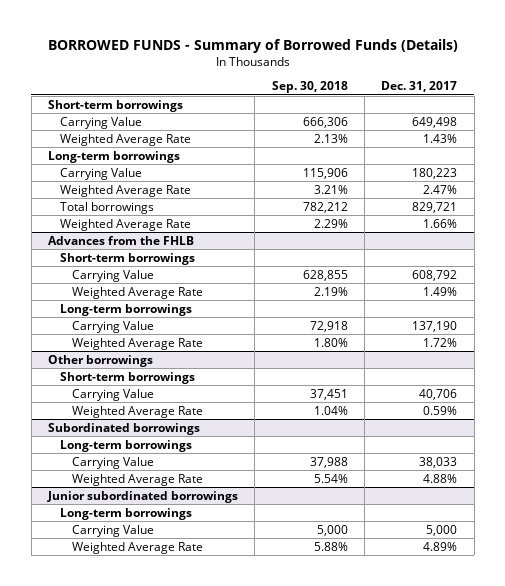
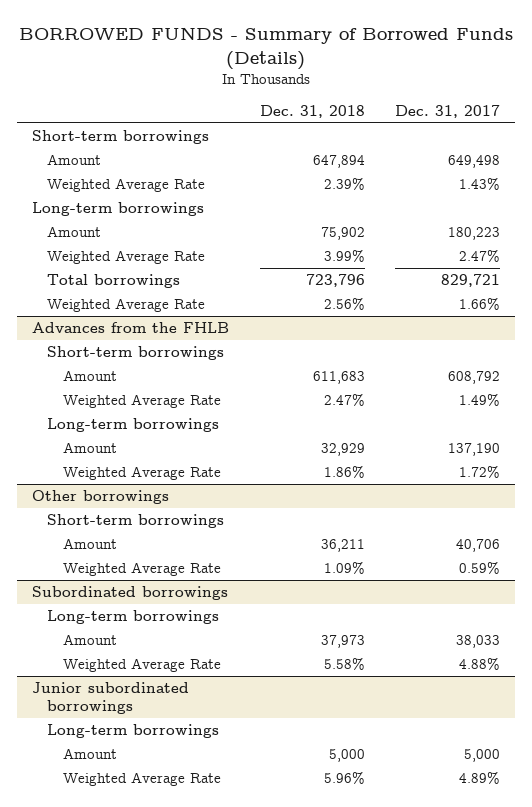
[271,81,348,94] Sep. 30, 2018 -> none
none -> [259,105,365,119] Dec. 31, 2018
[60,116,143,129] Carrying Value -> [47,154,102,166] Amount
[60,167,143,180] Carrying Value -> [47,226,102,238] Amount
[72,269,155,282] Carrying Value -> [62,370,117,382] Amount
[72,320,155,333] Carrying Value -> [62,442,117,454] Amount
[72,388,155,401] Carrying Value -> [62,538,117,550] Amount
[72,456,155,469] Carrying Value -> [62,634,117,646] Amount
[72,524,155,537] Carrying Value -> [62,748,117,760] Amount

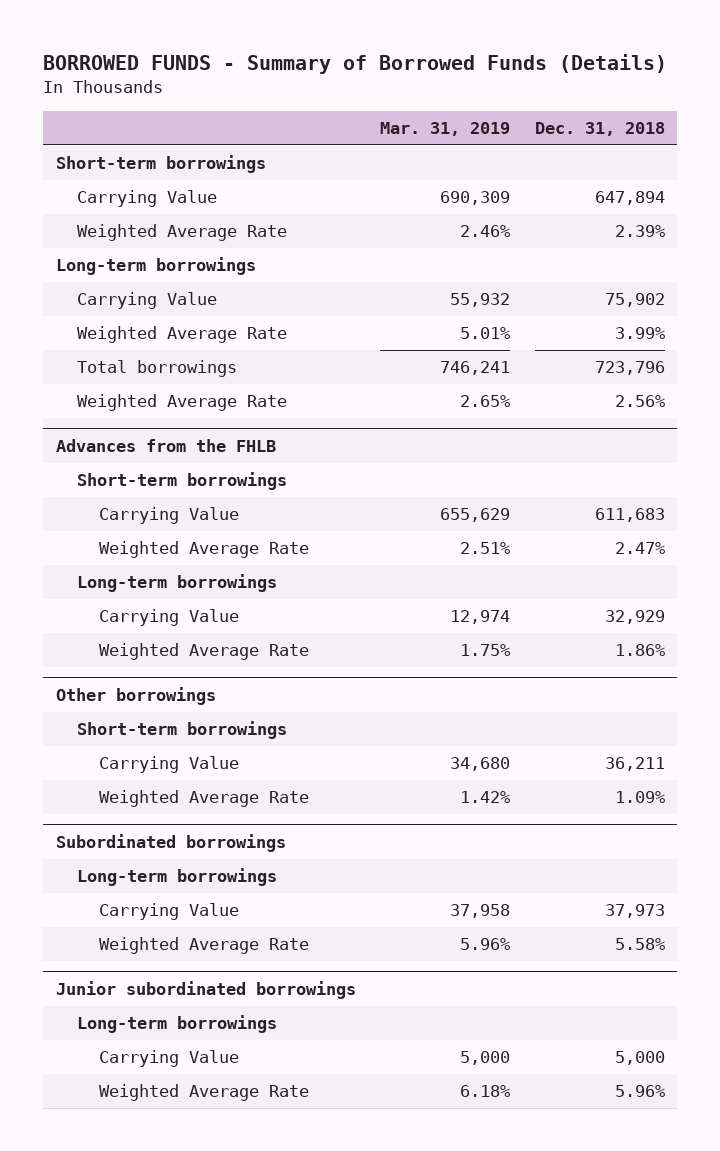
[395,105,501,119] Dec. 31, 2017 -> none
none -> [380,122,511,137] Mar. 31, 2019
[47,154,102,166] Amount -> [77,190,218,208] Carrying Value
[47,226,102,238] Amount -> [77,292,218,310] Carrying Value
[62,370,117,382] Amount -> [98,507,239,525] Carrying Value
[62,442,117,454] Amount -> [98,609,239,627] Carrying Value
[62,538,117,550] Amount -> [98,756,239,774] Carrying Value
[62,634,117,646] Amount -> [98,903,239,921] Carrying Value
[62,748,117,760] Amount -> [98,1050,239,1068] Carrying Value

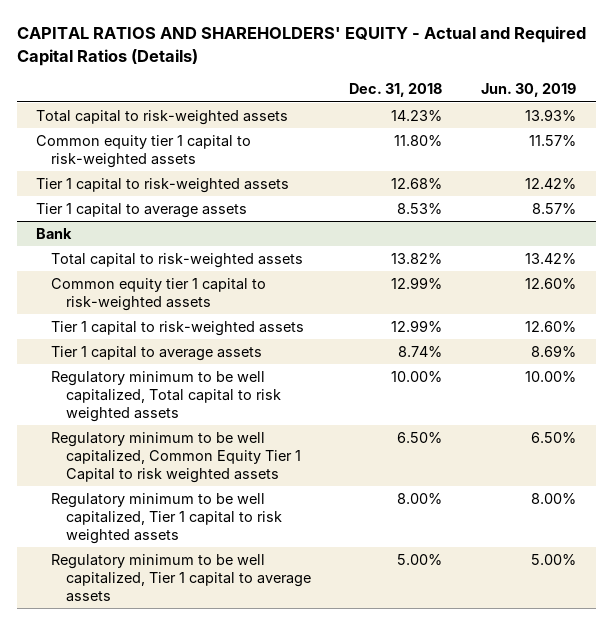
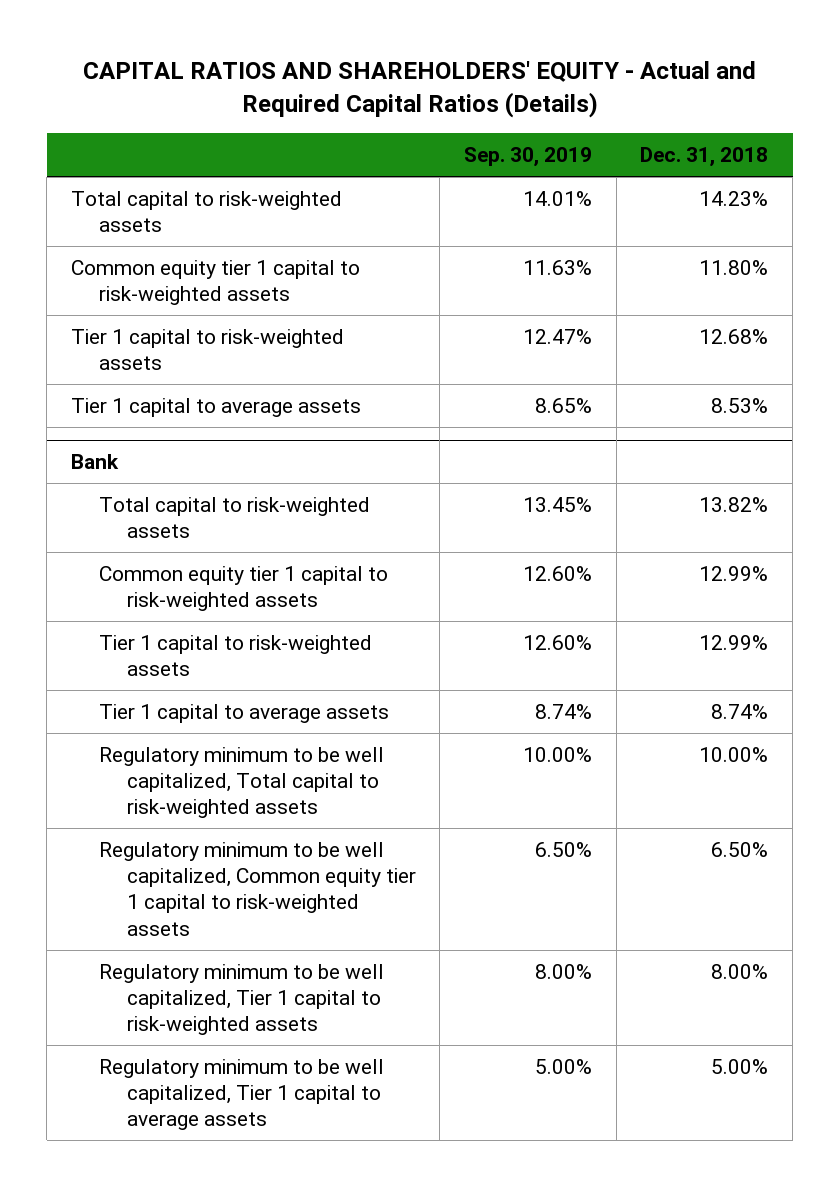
[481,83,577,98] Jun. 30, 2019 -> none
none -> [464,147,593,168] Sep. 30, 2019
[50,370,281,423] Regulatory minimum to be well capitalized, Total capital to risk weighted assets -> [98,747,384,819] Regulatory minimum to be well capitalized, Total capital to risk-weighted assets
[50,431,301,484] Regulatory minimum to be well capitalized, Common Equity Tier 1 Capital to risk weighted assets -> [98,842,416,936] Regulatory minimum to be well capitalized, Common equity tier 1 capital to risk-weighted assets
[50,492,282,545] Regulatory minimum to be well capitalized, Tier 1 capital to risk weighted assets -> [98,964,384,1036] Regulatory minimum to be well capitalized, Tier 1 capital to risk-weighted assets

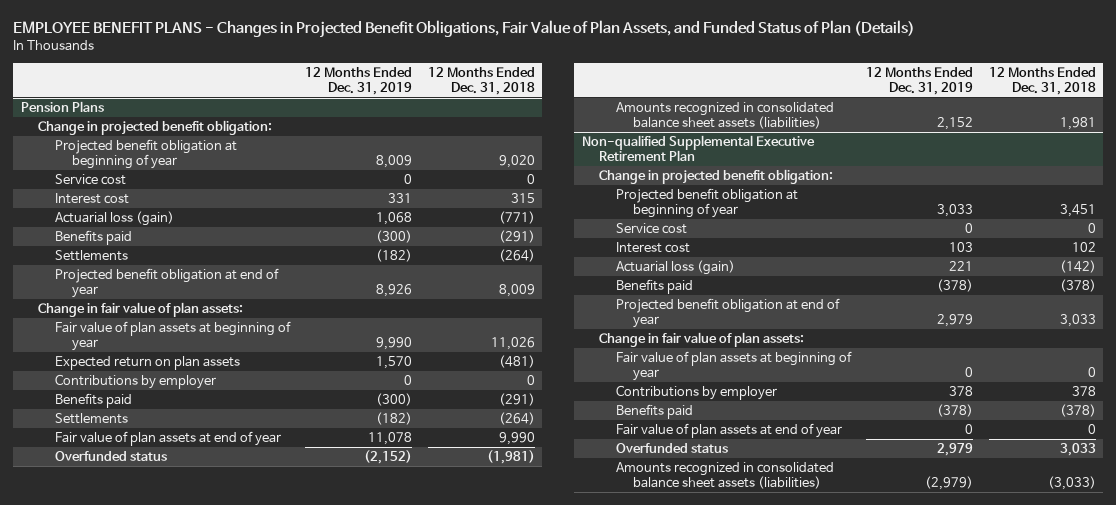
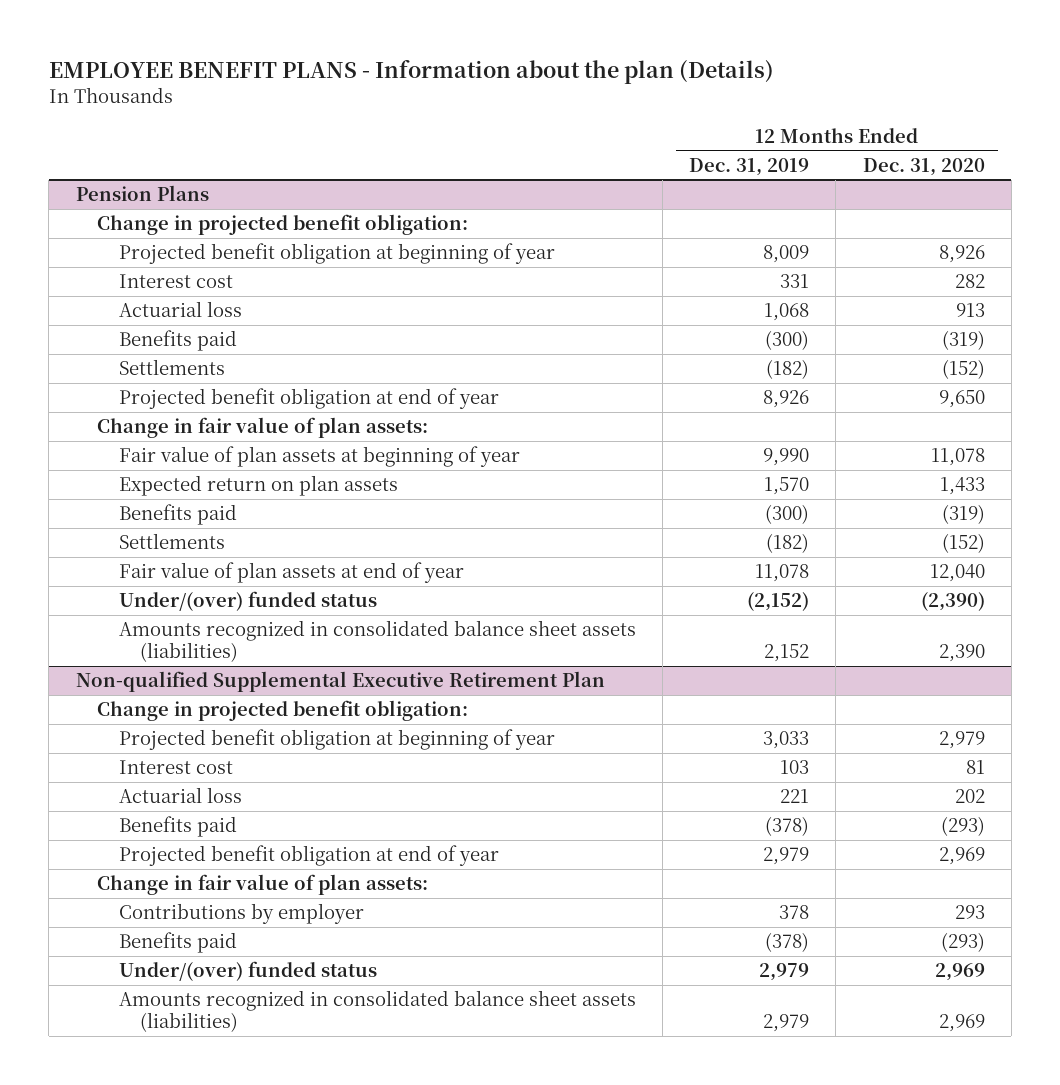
[12,19,915,38] EMPLOYEE BENEFIT PLANS - Changes in Projected Benefit Obligations, Fair Value of Plan Assets, and Funded Status of Plan (Details) -> [48,59,774,84] EMPLOYEE BENEFIT PLANS - Information about the plan (Details)
[427,66,535,96] 12 Months Ended Dec. 31, 2018 -> none
none -> [862,157,985,176] Dec. 31, 2020
[54,173,126,185] Service cost -> none
[54,210,174,226] Actuarial loss (gain) -> [118,301,242,318] Actuarial loss
[54,373,216,389] Contributions by employer -> none
[54,450,167,461] Overfunded status -> [118,591,377,612] Under/(over) funded status
[615,222,687,234] Service cost -> none
[615,259,735,275] Actuarial loss (gain) -> [118,787,242,804] Actuarial loss
[615,350,852,382] Fair value of plan assets at beginning of year -> none
[615,422,842,438] Fair value of plan assets at end of year -> none
[615,442,728,453] Overfunded status -> [118,961,377,982] Under/(over) funded status
[925,476,974,491] (2,979) -> [763,1014,810,1033] 2,979

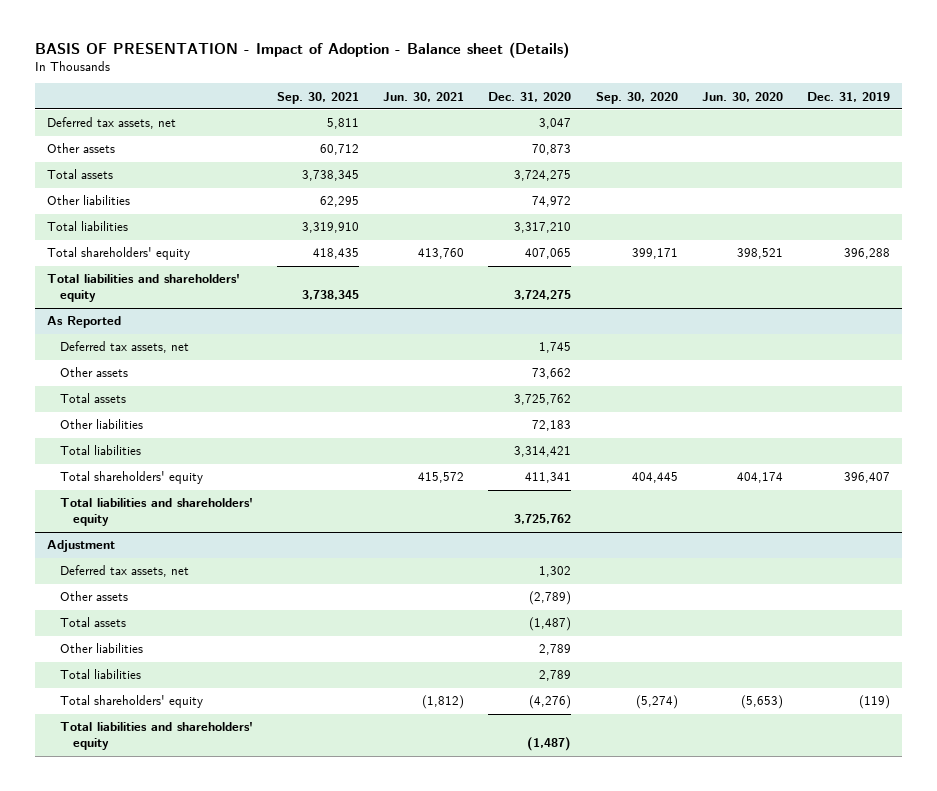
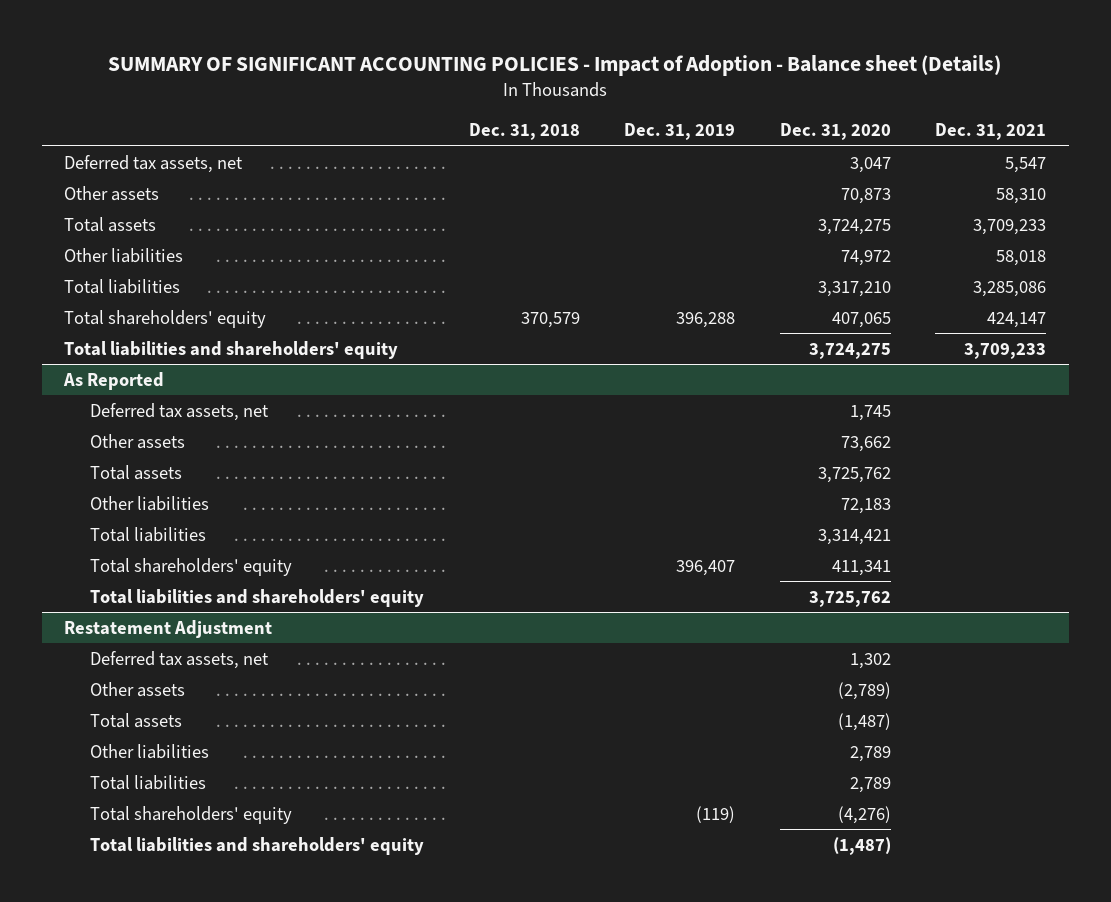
[34,41,569,58] BASIS OF PRESENTATION - Impact of Adoption - Balance sheet (Details) -> [108,54,1002,76] SUMMARY OF SIGNIFICANT ACCOUNTING POLICIES - Impact of Adoption - Balance sheet (Details)
[276,91,359,104] Sep. 30, 2021 -> none
[383,91,465,102] Jun. 30, 2021 -> none
[595,91,678,104] Sep. 30, 2020 -> none
[701,91,783,102] Jun. 30, 2020 -> none
none -> [468,123,580,141] Dec. 31, 2018
none -> [935,123,1047,141] Dec. 31, 2021
[46,540,115,553] Adjustment -> [64,619,273,638] Restatement Adjustment

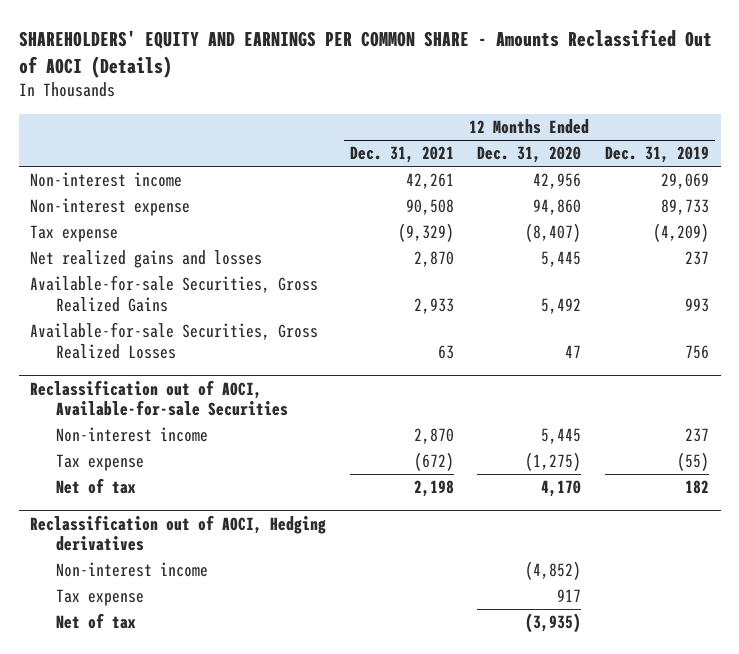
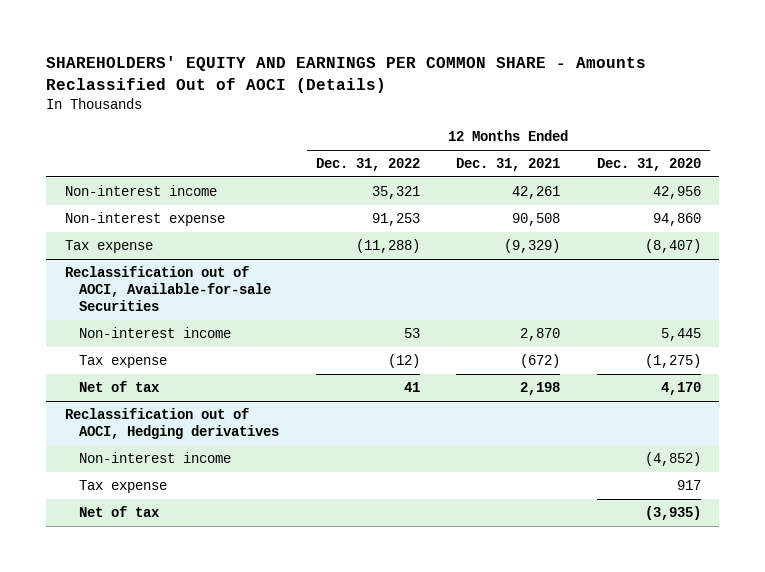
[604,146,709,164] Dec. 31, 2019 -> none
none -> [315,158,420,172] Dec. 31, 2022
[30,250,263,269] Net realized gains and losses -> none
[30,275,319,312] Available-for-sale Securities, Gross Realized Gains -> none
[30,322,319,359] Available-for-sale Securities, Gross Realized Losses -> none

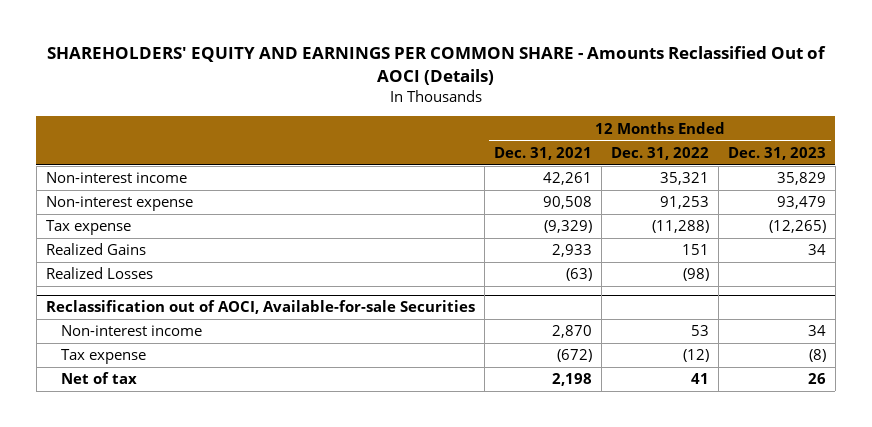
[596,158,701,172] Dec. 31, 2020 -> none
none -> [727,146,826,160] Dec. 31, 2023
none -> [45,243,146,256] Realized Gains
none -> [45,267,153,280] Realized Losses
[64,408,280,440] Reclassification out of AOCI, Hedging derivatives -> none
[79,452,232,464] Non-interest income -> none
[79,480,168,494] Tax expense -> none
[79,506,161,518] Net of tax -> none

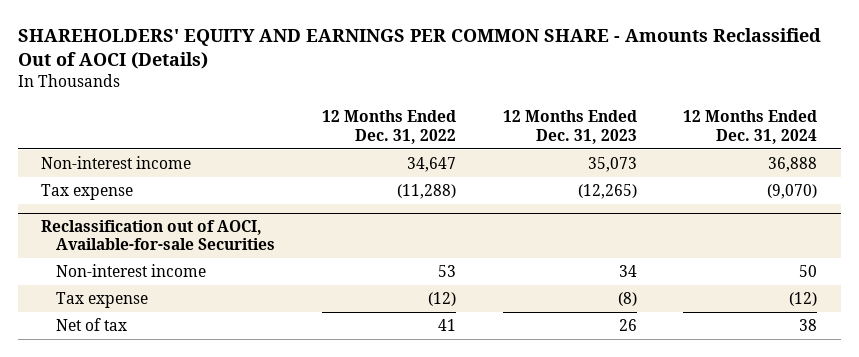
[493,146,592,160] Dec. 31, 2021 -> none
none -> [683,110,818,144] 12 Months Ended Dec. 31, 2024
[45,196,193,212] Non-interest expense -> none
[659,172,709,186] 35,321 -> [407,157,457,173] 34,647
[776,172,826,186] 35,829 -> [587,157,637,173] 35,073
[45,243,146,256] Realized Gains -> none
[45,267,153,280] Realized Losses -> none

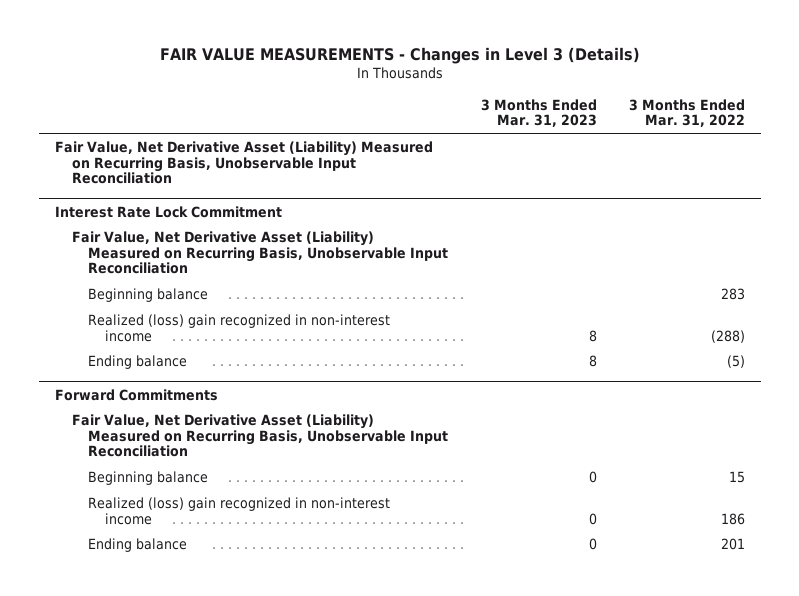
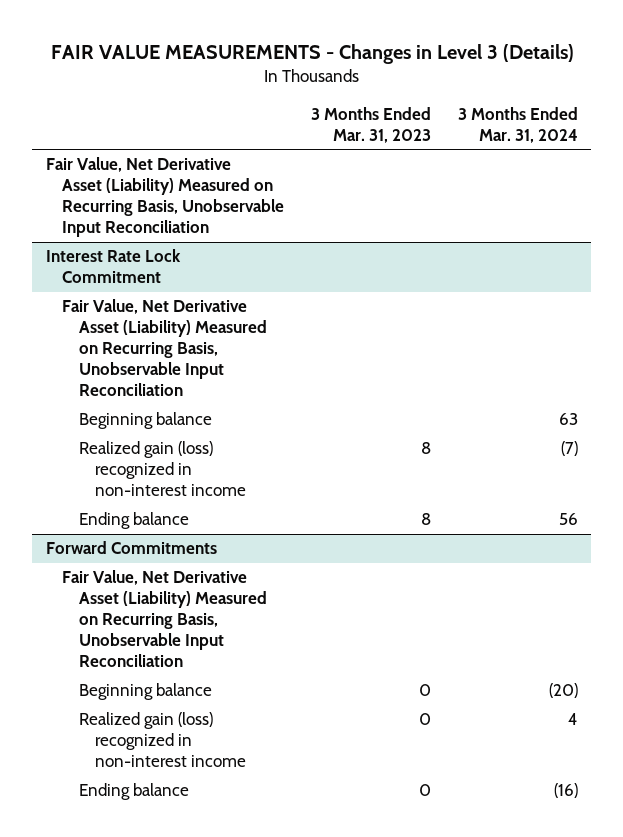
[628,98,745,128] 3 Months Ended Mar. 31, 2022 -> none
none -> [457,107,578,144] 3 Months Ended Mar. 31, 2024
[88,313,391,342] Realized (loss) gain recognized in non-interest income -> [78,441,247,497] Realized gain (loss) recognized in non-interest income
[88,496,391,525] Realized (loss) gain recognized in non-interest income -> [78,712,247,768] Realized gain (loss) recognized in non-interest income

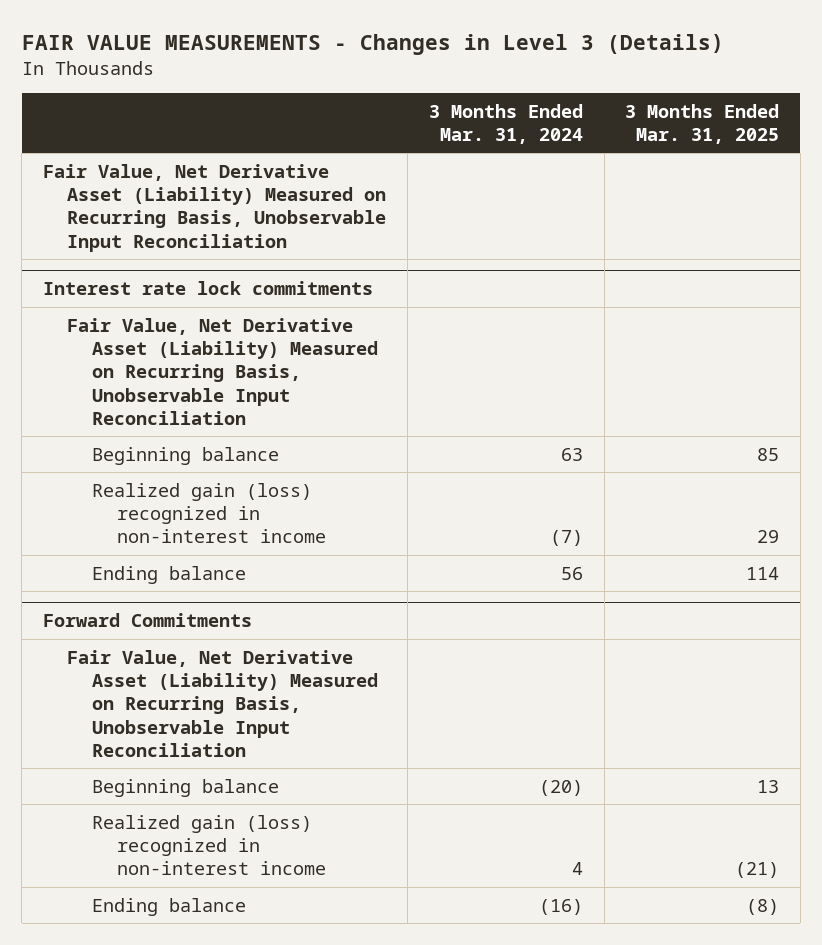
[310,107,431,144] 3 Months Ended Mar. 31, 2023 -> none
none -> [625,103,780,145] 3 Months Ended Mar. 31, 2025
[45,249,181,284] Interest Rate Lock Commitment -> [42,281,373,296] Interest rate lock commitments

